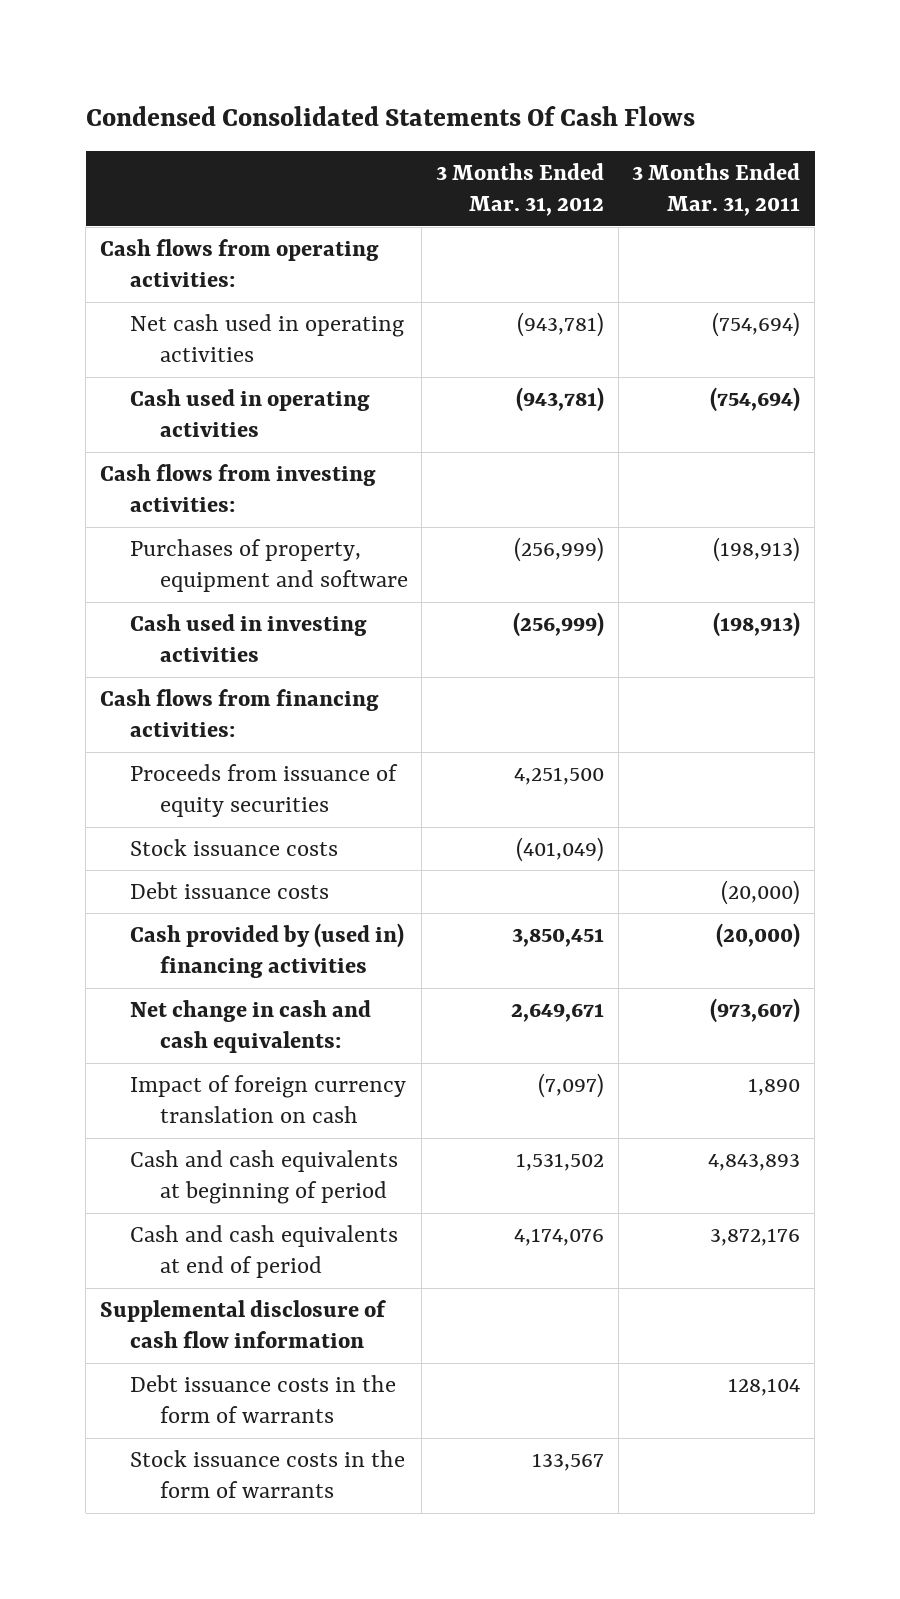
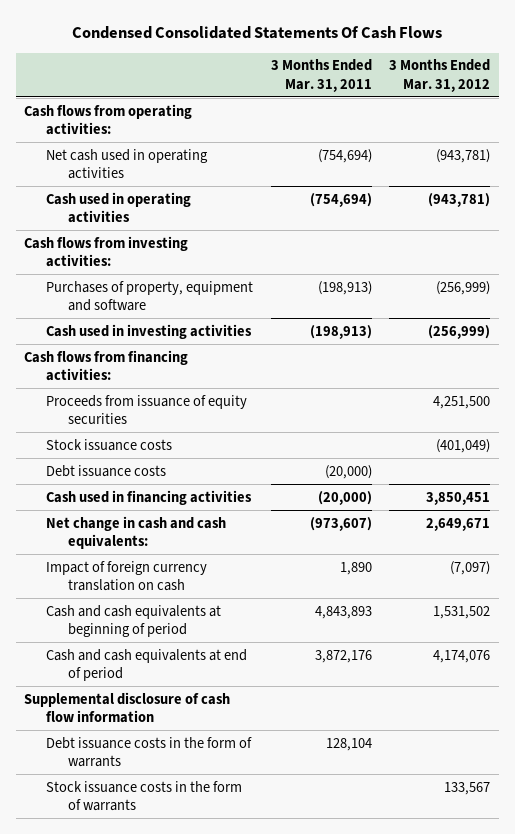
[129,922,404,979] Cash provided by (used in) financing activities -> [46,489,253,505] Cash used in financing activities

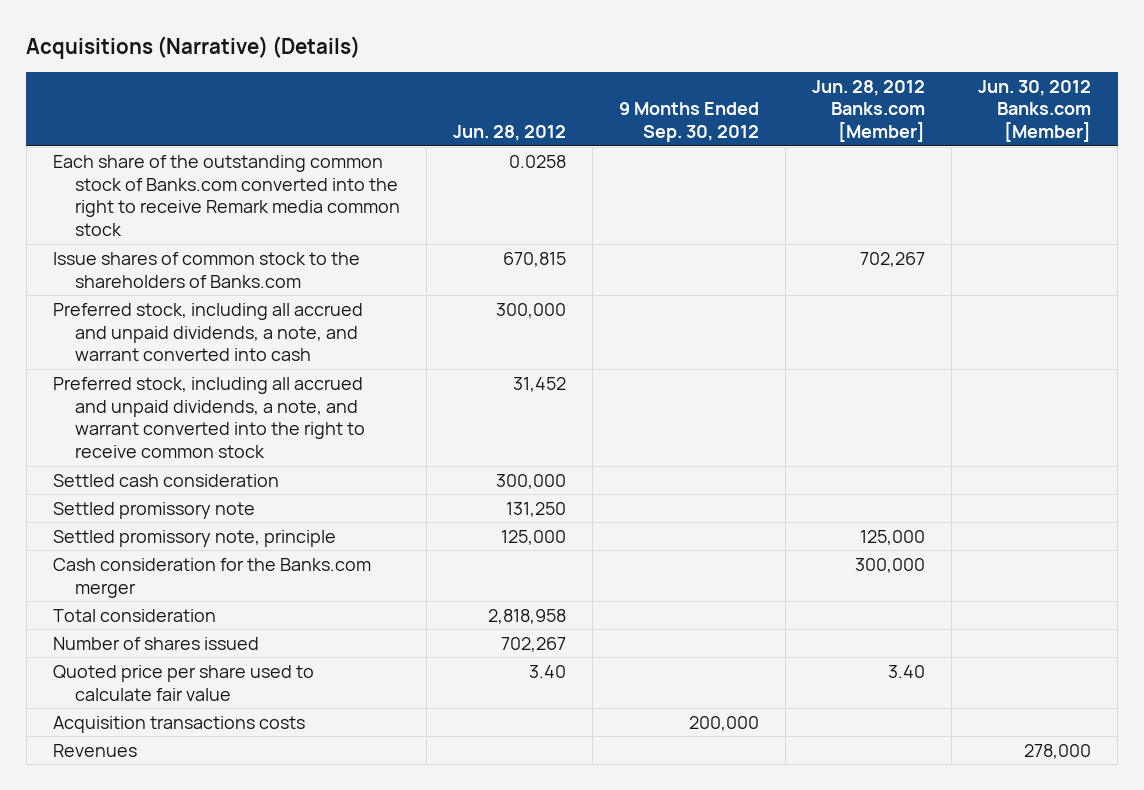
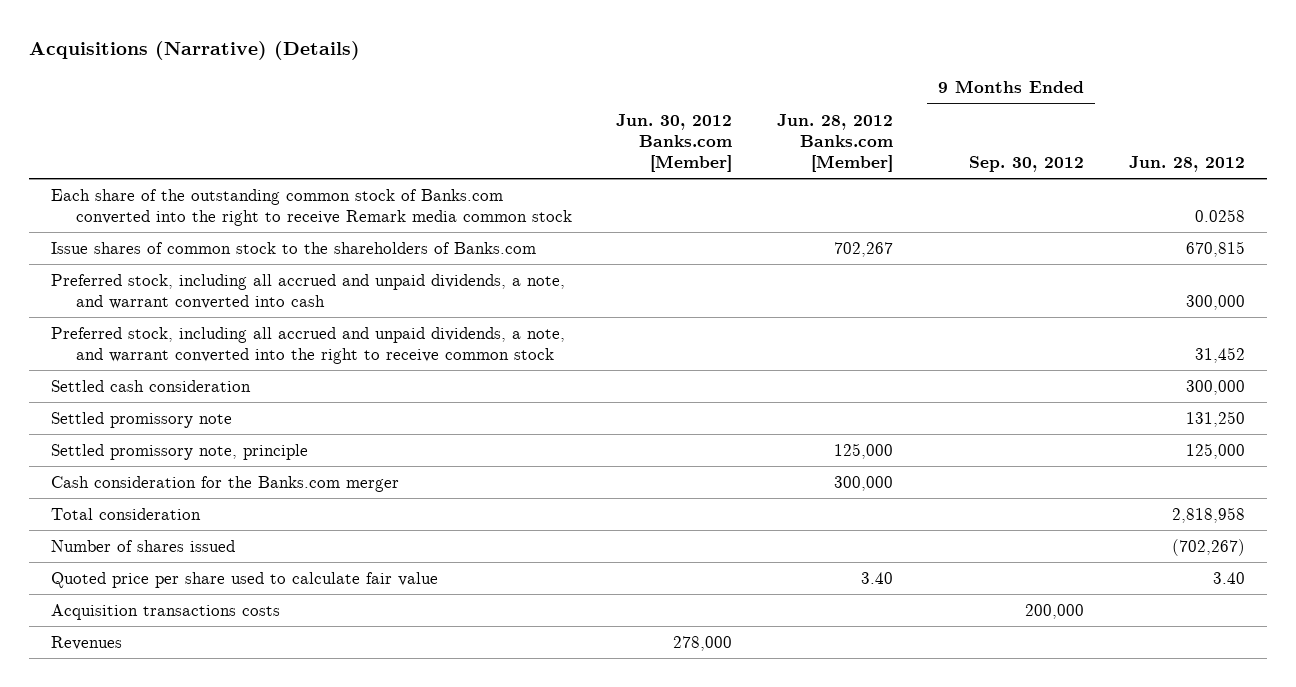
[500,636,566,652] 702,267 -> [1171,538,1245,556] (702,267)

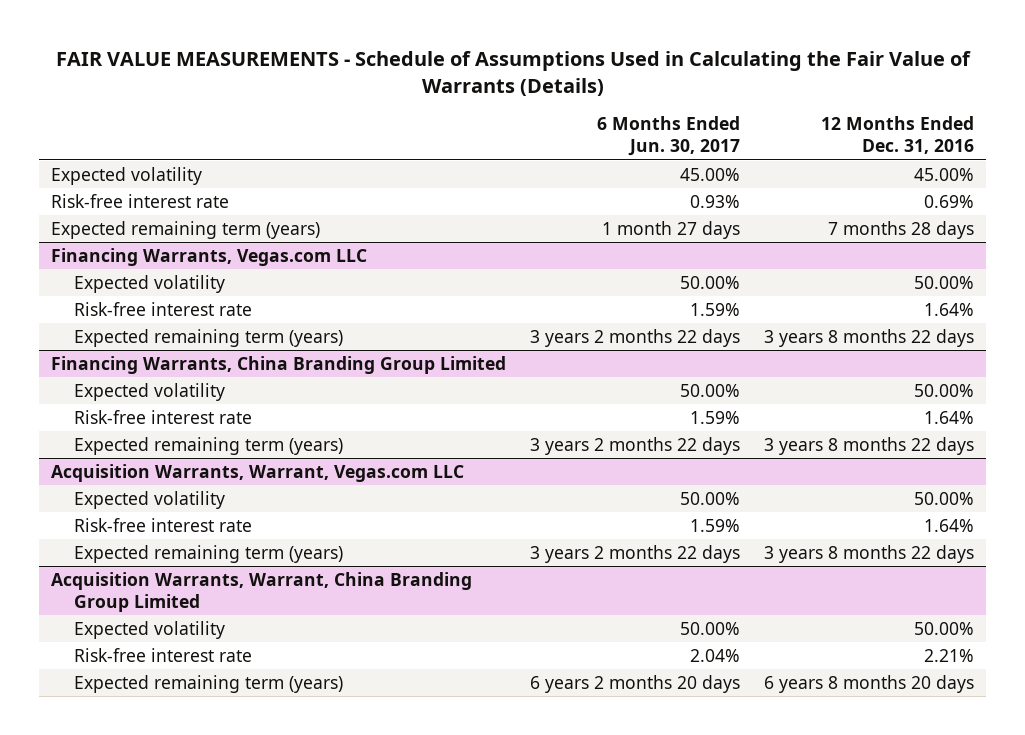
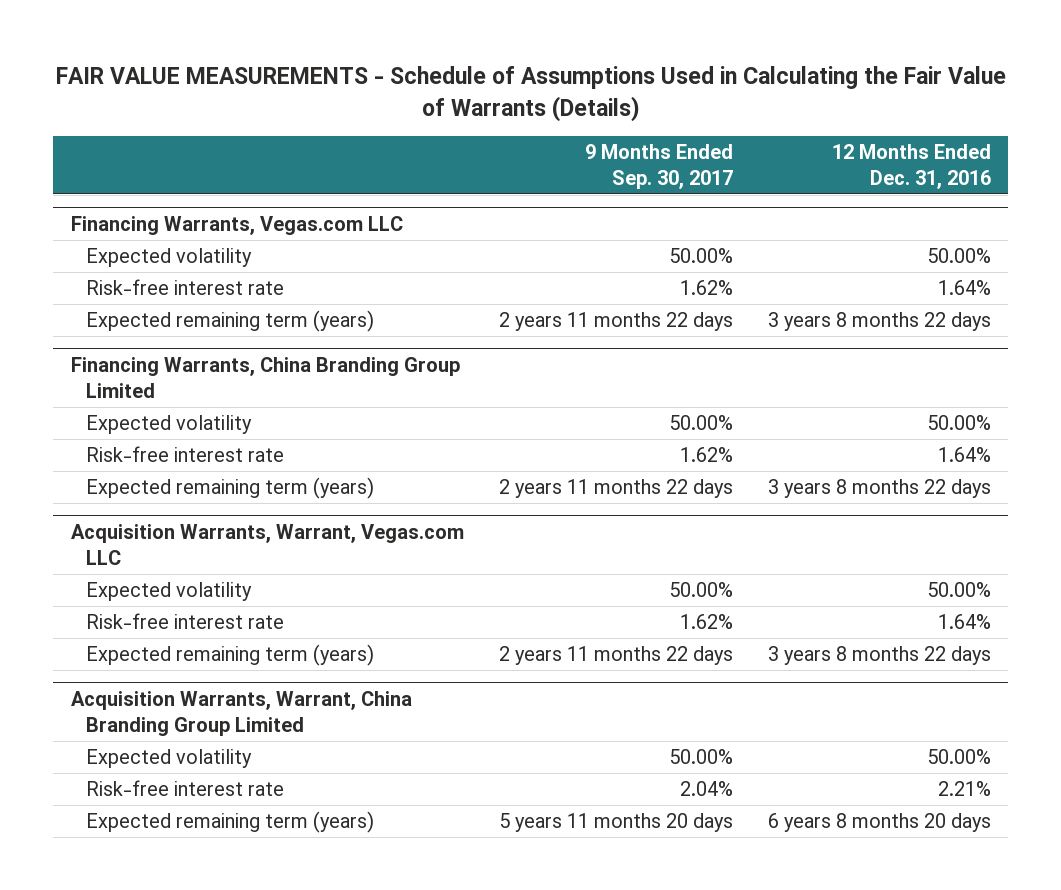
[597,116,741,157] 6 Months Ended Jun. 30, 2017 -> none
none -> [584,144,733,189] 9 Months Ended Sep. 30, 2017
[51,166,203,185] Expected volatility -> none
[51,193,230,208] Risk-free interest rate -> none
[51,220,321,239] Expected remaining term (years) -> none

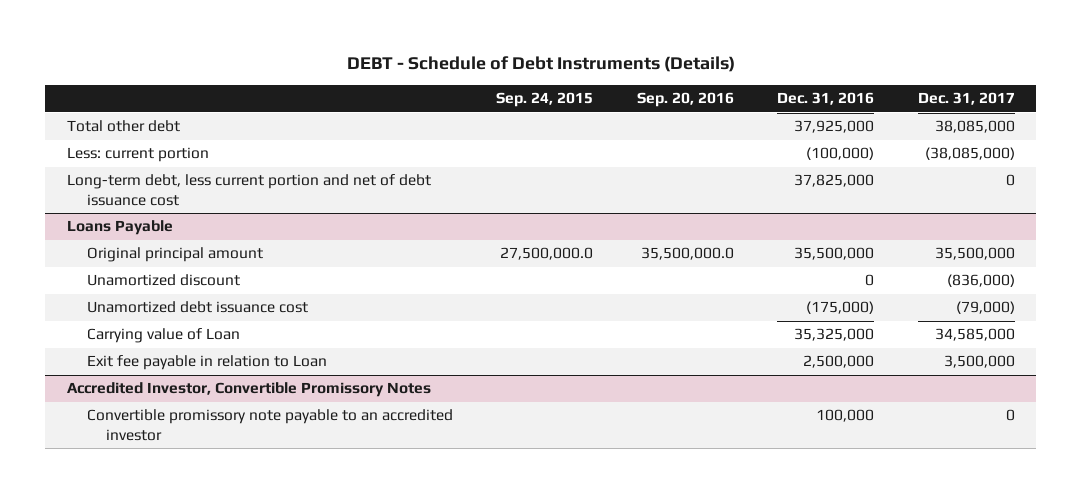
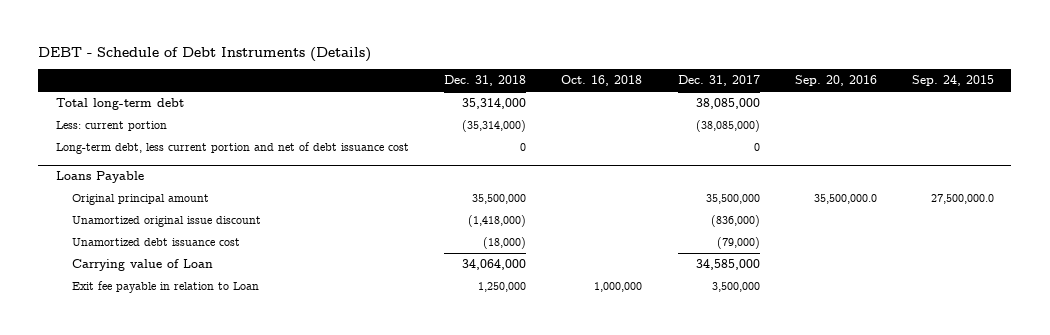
[777,92,875,106] Dec. 31, 2016 -> none
none -> [444,75,527,87] Dec. 31, 2018
none -> [561,75,643,87] Oct. 16, 2018
[66,120,180,133] Total other debt -> [55,98,184,111] Total long-term debt
[86,274,240,287] Unamortized discount -> [71,216,261,228] Unamortized original issue discount
[66,382,431,398] Accredited Investor, Convertible Promissory Notes -> none
[86,409,453,441] Convertible promissory note payable to an accredited investor -> none

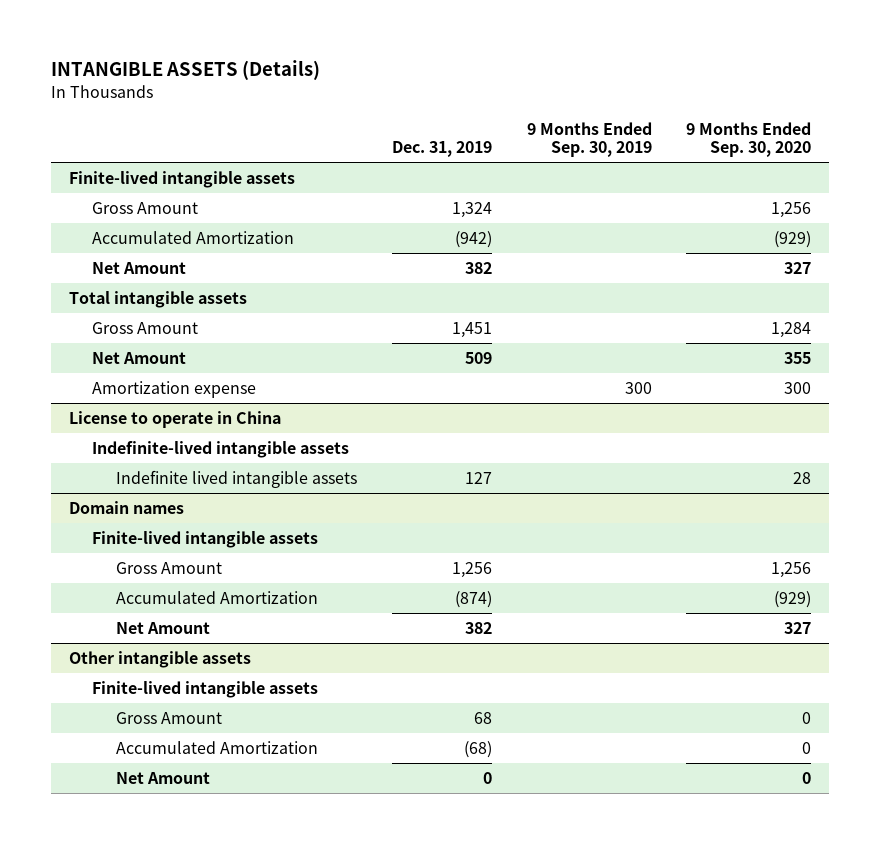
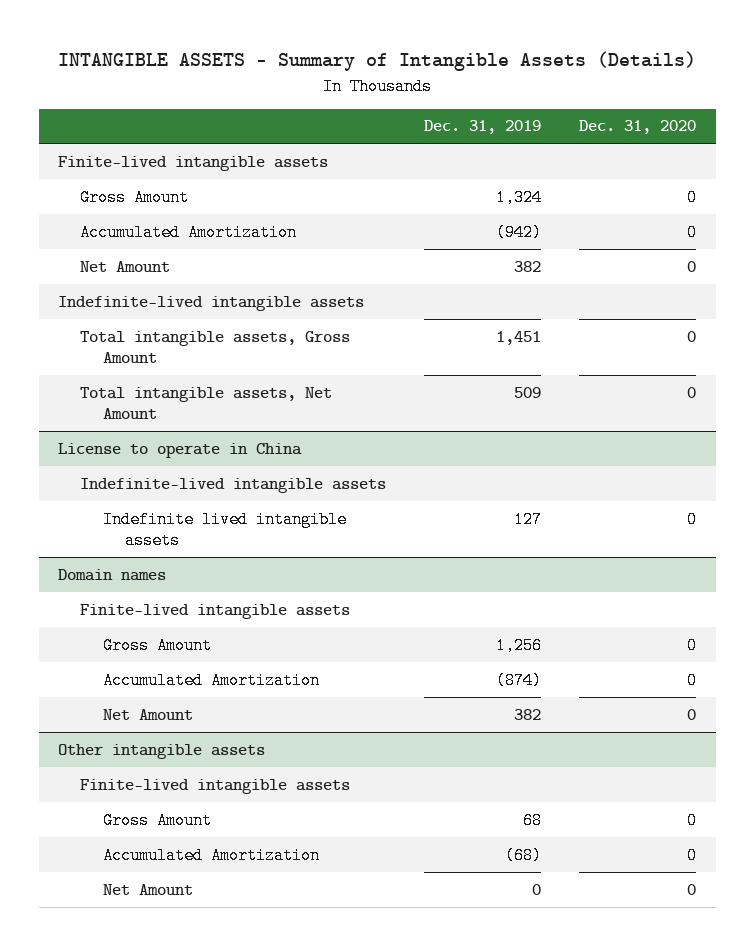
[51,60,321,81] INTANGIBLE ASSETS (Details) -> [58,51,697,72] INTANGIBLE ASSETS - Summary of Intangible Assets (Details)
[526,121,652,158] 9 Months Ended Sep. 30, 2019 -> none
[686,121,812,158] 9 Months Ended Sep. 30, 2020 -> none
none -> [579,120,697,135] Dec. 31, 2020
[68,290,247,308] Total intangible assets -> none
[92,380,257,398] Amortization expense -> none
none -> [57,295,364,311] Indefinite-lived intangible assets
[92,321,199,334] Gross Amount -> [80,330,351,364] Total intangible assets, Gross Amount
[92,351,187,364] Net Amount -> [80,386,333,420] Total intangible assets, Net Amount

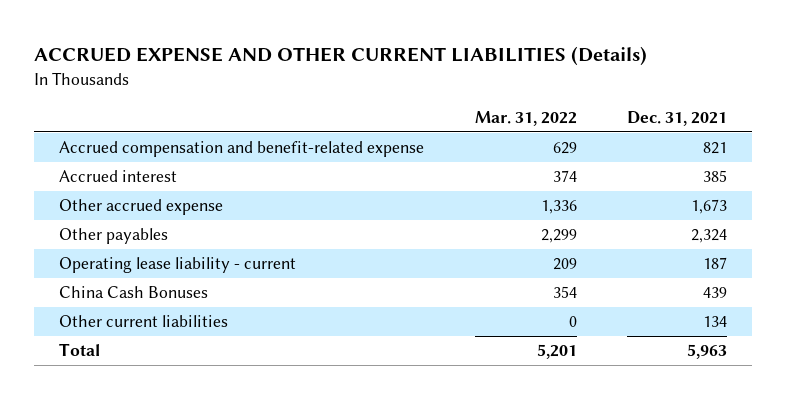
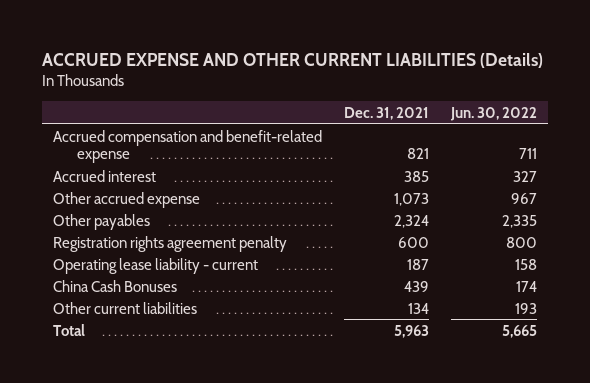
[474,110,577,126] Mar. 31, 2022 -> none
none -> [450,106,538,121] Jun. 30, 2022
[691,199,728,215] 1,673 -> [394,192,430,206] 1,073
none -> [53,235,288,252] Registration rights agreement penalty

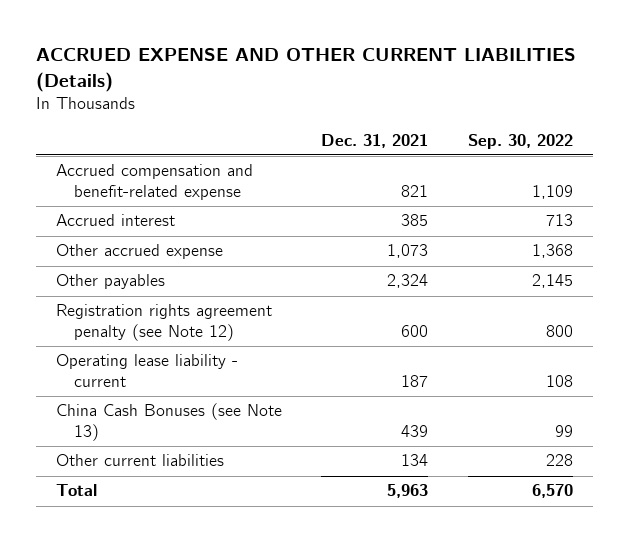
[450,106,538,121] Jun. 30, 2022 -> none
none -> [467,133,573,149] Sep. 30, 2022
[53,235,288,252] Registration rights agreement penalty -> [55,304,272,342] Registration rights agreement penalty (see Note 12)
[53,279,178,292] China Cash Bonuses -> [55,403,282,442] China Cash Bonuses (see Note 13)

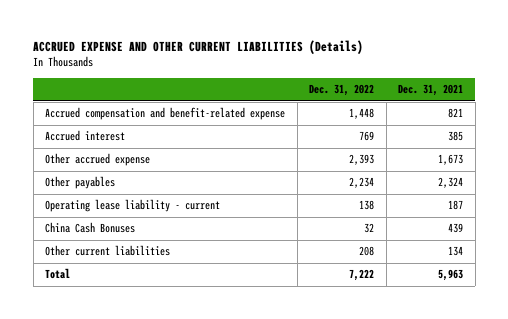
[467,133,573,149] Sep. 30, 2022 -> none
none -> [309,84,375,97] Dec. 31, 2022
[387,244,429,259] 1,073 -> [438,154,464,166] 1,673
[55,304,272,342] Registration rights agreement penalty (see Note 12) -> none
[55,403,282,442] China Cash Bonuses (see Note 13) -> [45,222,136,234] China Cash Bonuses

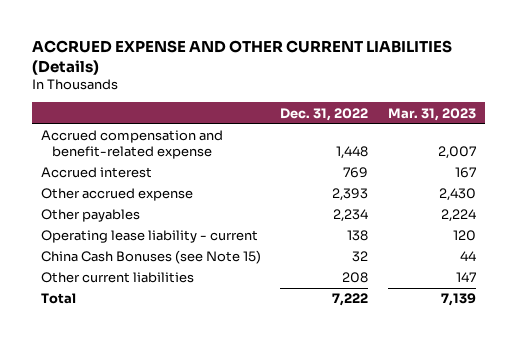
[398,84,464,97] Dec. 31, 2021 -> none
none -> [387,107,476,121] Mar. 31, 2023
[45,222,136,234] China Cash Bonuses -> [41,250,262,265] China Cash Bonuses (see Note 15)

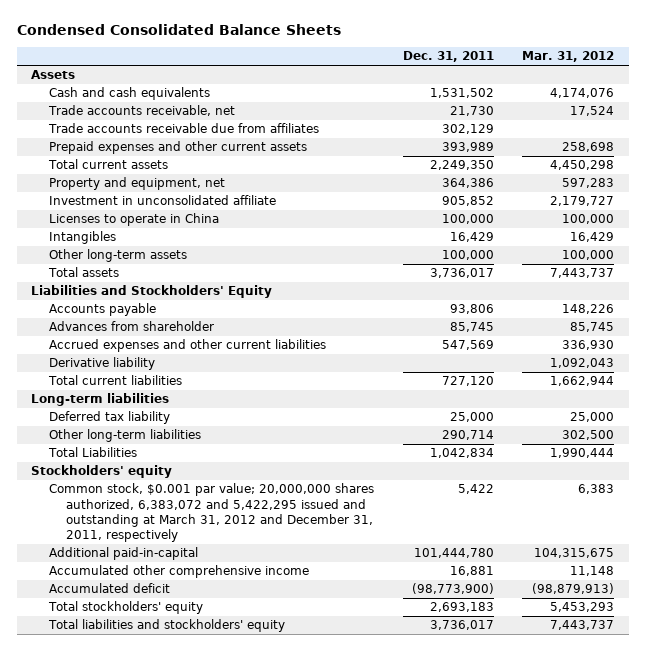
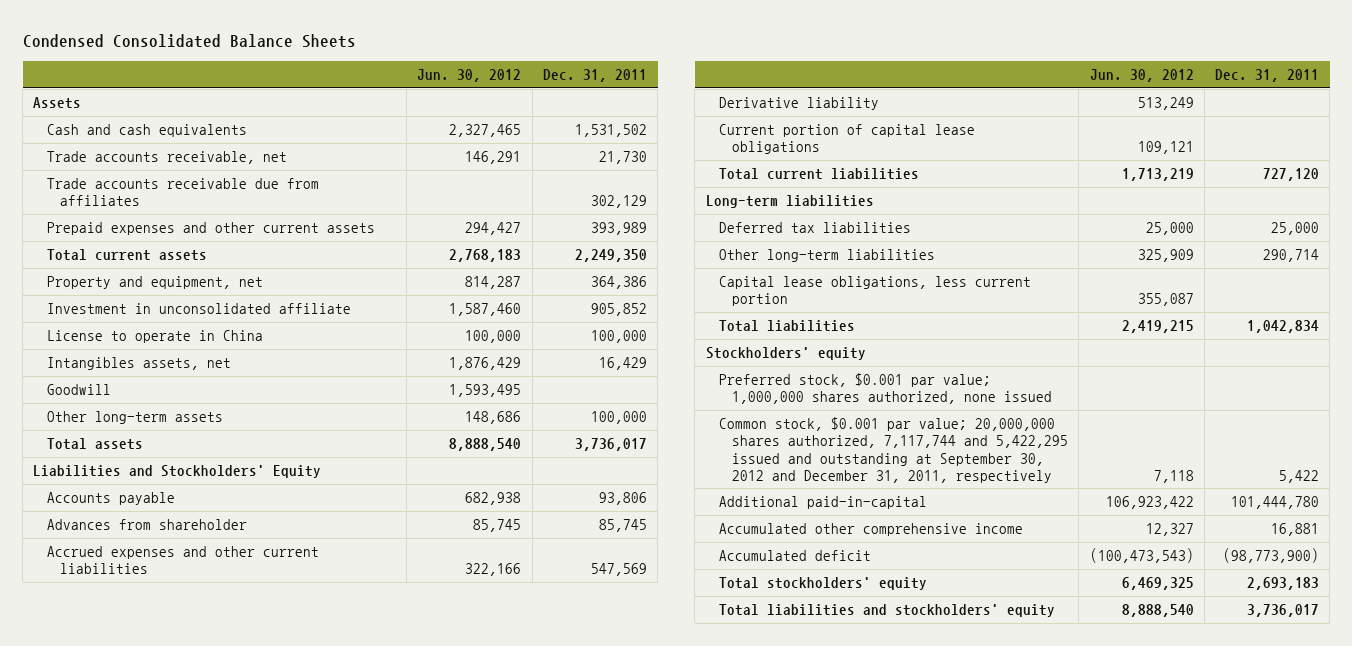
[522,51,615,63] Mar. 31, 2012 -> none
none -> [417,68,522,82] Jun. 30, 2012
[48,213,219,227] Licenses to operate in China -> [46,330,263,344] License to operate in China
[48,231,116,245] Intangibles -> [46,357,231,371] Intangibles assets, net
none -> [46,384,111,396] Goodwill
none -> [718,124,975,155] Current portion of capital lease obligations
[48,411,170,425] Deferred tax liability -> [718,222,911,234] Deferred tax liabilities
none -> [718,276,1031,307] Capital lease obligations, less current portion
[47,447,137,458] Total Liabilities -> [718,320,855,333] Total liabilities
none -> [718,373,1053,405] Preferred stock, $0.001 par value; 1,000,000 shares authorized, none issued
[48,483,374,542] Common stock, $0.001 par value; 20,000,000 shares authorized, 6,383,072 and 5,422,295 issued and outstanding at March 31, 2012 and December 31, 2011, respectively -> [718,417,1069,483] Common stock, $0.001 par value; 20,000,000 shares authorized, 7,117,744 and 5,422,295 issued and outstanding at September 30, 2012 and December 31, 2011, respectively

